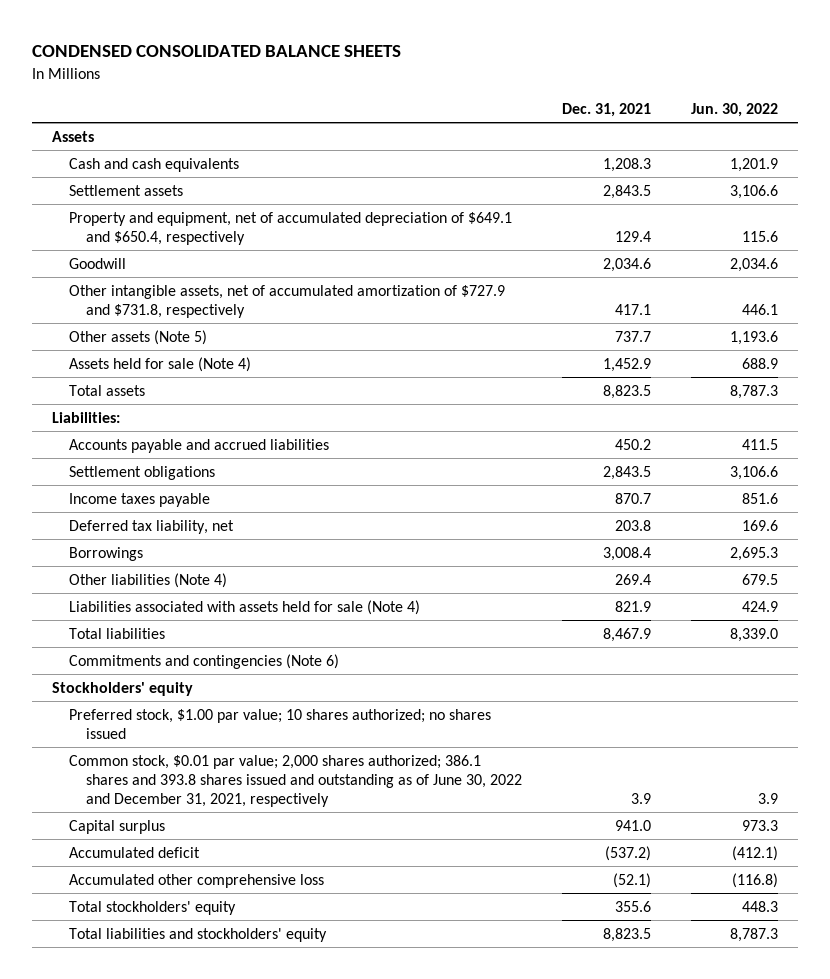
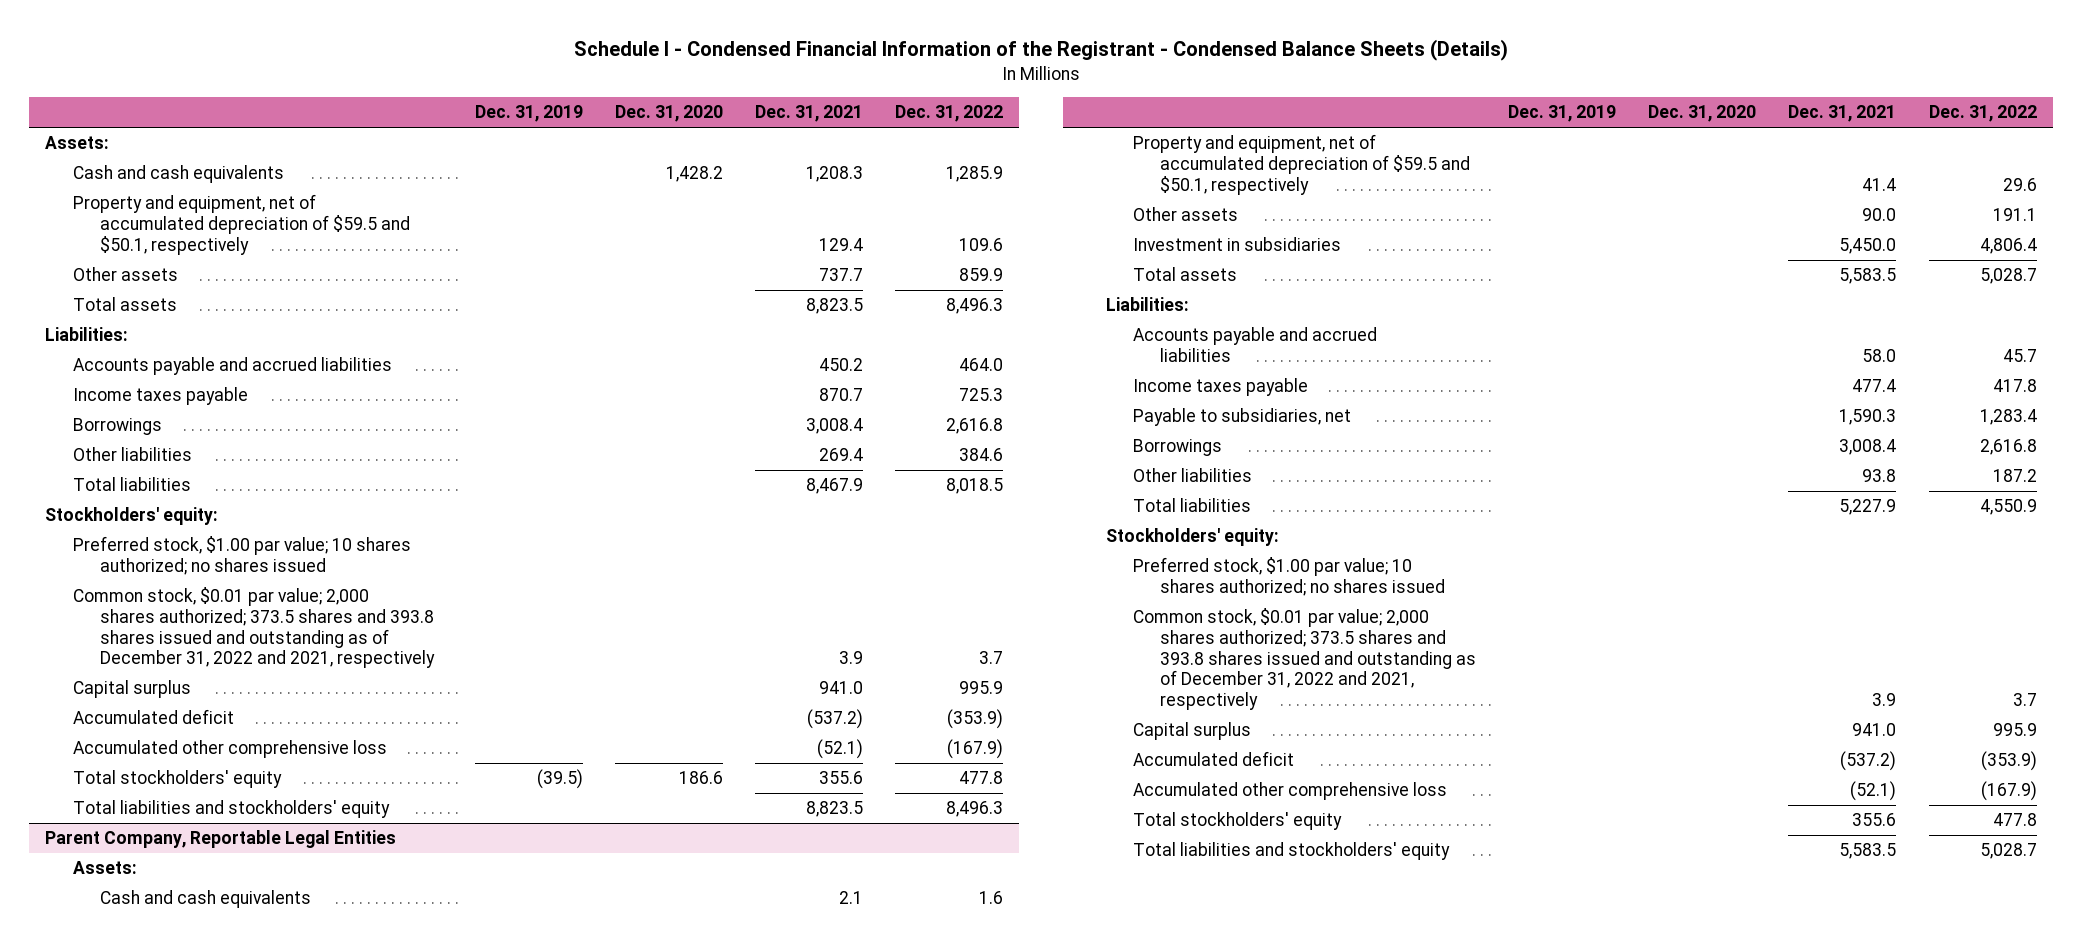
[32,45,402,58] CONDENSED CONSOLIDATED BALANCE SHEETS -> [573,39,1508,62] Schedule I - Condensed Financial Information of the Registrant - Condensed Balance Sheets (Details)
[691,102,779,117] Jun. 30, 2022 -> none
none -> [474,105,583,123] Dec. 31, 2019
none -> [614,105,723,123] Dec. 31, 2020
none -> [895,105,1004,123] Dec. 31, 2022
[52,130,95,142] Assets -> [45,136,110,150] Assets:
[69,184,184,196] Settlement assets -> none
[69,257,127,269] Goodwill -> none
[69,284,506,318] Other intangible assets, net of accumulated amortization of $727.9 and $731.8, respectively -> none
[69,356,252,372] Assets held for sale (Note 4) -> none
[69,211,513,245] Property and equipment, net of accumulated depreciation of $649.1 and $650.4, respectively -> [72,194,410,255] Property and equipment, net of accumulated depreciation of $59.5 and $50.1, respectively
[69,329,208,345] Other assets (Note 5) -> [72,267,178,282] Other assets
[69,465,216,480] Settlement obligations -> none
[69,519,235,534] Deferred tax liability, net -> none
[69,599,421,615] Liabilities associated with assets held for sale (Note 4) -> none
[69,572,228,588] Other liabilities (Note 4) -> [72,447,192,462] Other liabilities
[69,653,340,669] Commitments and contingencies (Note 6) -> none
[52,681,194,696] Stockholders' equity -> [45,507,219,526] Stockholders' equity:
[69,754,523,808] Common stock, $0.01 par value; 2,000 shares authorized; 386.1 shares and 393.8 shares issued and outstanding as of June 30, 2022 and December 31, 2021, respectively -> [72,587,435,669] Common stock, $0.01 par value; 2,000 shares authorized; 373.5 shares and 393.8 shares issued and outstanding as of December 31, 2022 and 2021, respectively
none -> [45,830,397,849] Parent Company, Reportable Legal Entities
none -> [72,861,137,875] Assets:
none -> [99,890,311,909] Cash and cash equivalents
none -> [1132,134,1471,195] Property and equipment, net of accumulated depreciation of $59.5 and $50.1, respectively
none -> [1132,207,1238,222] Other assets
none -> [1132,237,1341,252] Investment in subsidiaries
none -> [1132,267,1237,282] Total assets
none -> [1105,297,1189,312] Liabilities:
none -> [1132,327,1377,363] Accounts payable and accrued liabilities
none -> [1132,378,1308,397] Income taxes payable
none -> [1132,408,1351,427] Payable to subsidiaries, net
none -> [1132,439,1222,457] Borrowings
none -> [1132,468,1252,483] Other liabilities
none -> [1132,498,1251,513] Total liabilities
none -> [1105,528,1279,547] Stockholders' equity:
none -> [1132,557,1446,597] Preferred stock, $1.00 par value; 10 shares authorized; no shares issued
none -> [1132,608,1477,711] Common stock, $0.01 par value; 2,000 shares authorized; 373.5 shares and 393.8 shares issued and outstanding as of December 31, 2022 and 2021, respectively
none -> [1132,722,1251,741] Capital surplus
none -> [1132,751,1294,767] Accumulated deficit
none -> [1132,782,1447,801] Accumulated other comprehensive loss
none -> [1132,812,1342,831] Total stockholders' equity
none -> [1132,842,1450,861] Total liabilities and stockholders' equity

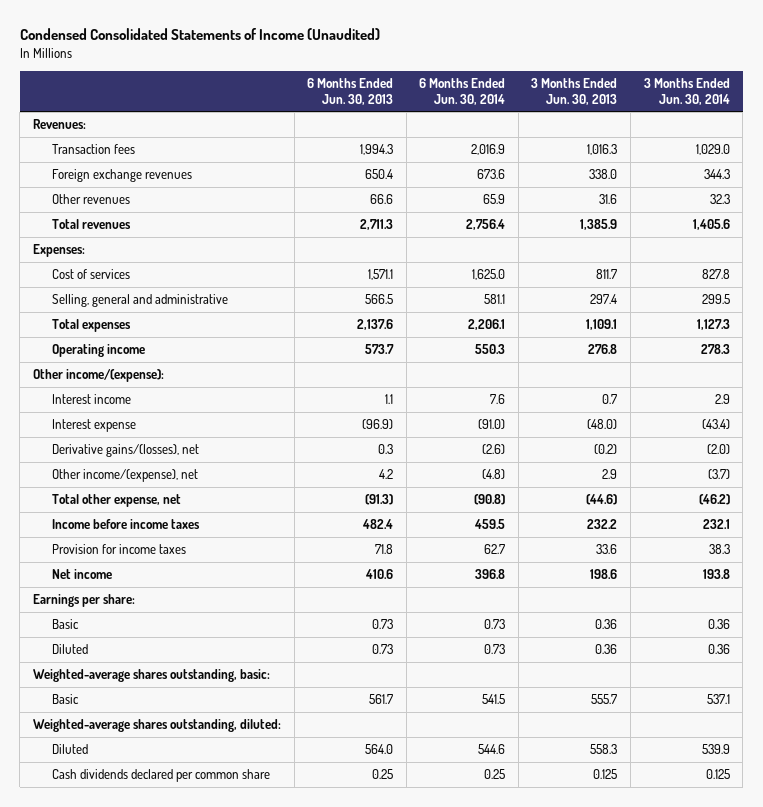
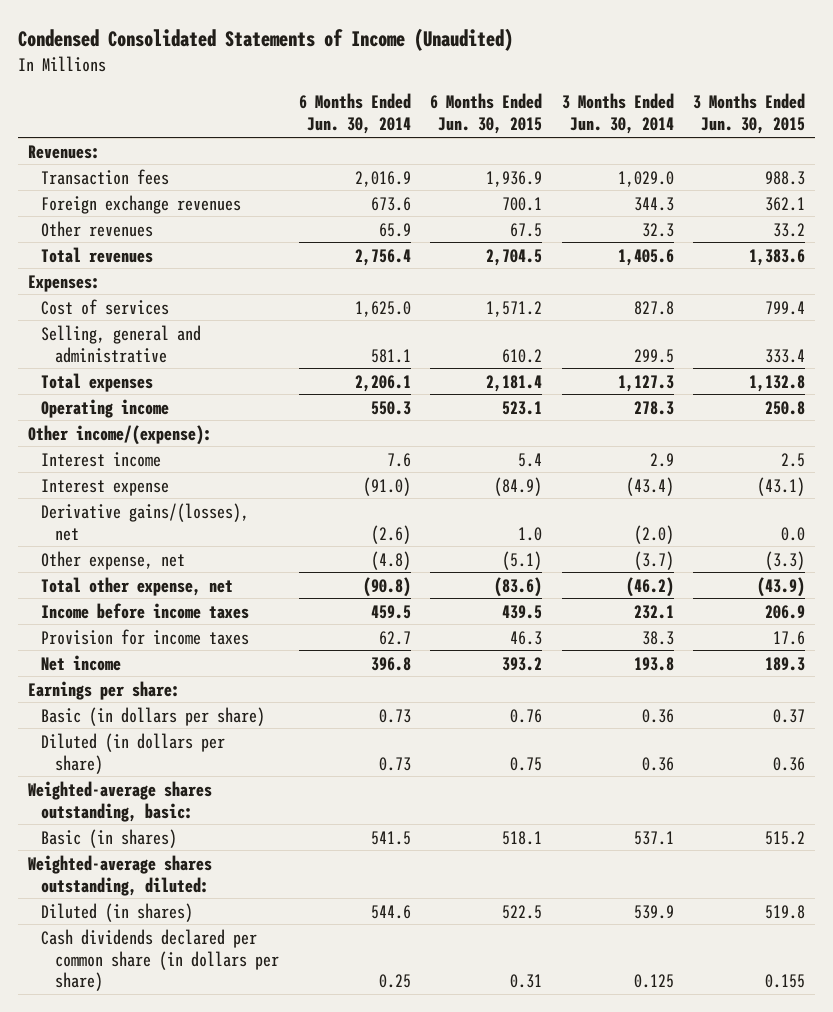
[307,78,394,105] 6 Months Ended Jun. 30, 2013 -> none
[531,78,618,105] 3 Months Ended Jun. 30, 2013 -> none
none -> [430,93,543,135] 6 Months Ended Jun. 30, 2015
none -> [693,93,806,135] 3 Months Ended Jun. 30, 2015
[52,469,199,483] Other income/(expense), net -> [41,550,186,570] Other expense, net
[52,619,80,630] Basic -> [41,706,266,726] Basic (in dollars per share)
[52,644,89,655] Diluted -> [41,732,226,774] Diluted (in dollars per share)
[52,694,80,705] Basic -> [41,828,178,848] Basic (in shares)
[52,744,89,755] Diluted -> [41,902,194,922] Diluted (in shares)
[52,769,271,783] Cash dividends declared per common share -> [41,928,280,992] Cash dividends declared per common share (in dollars per share)

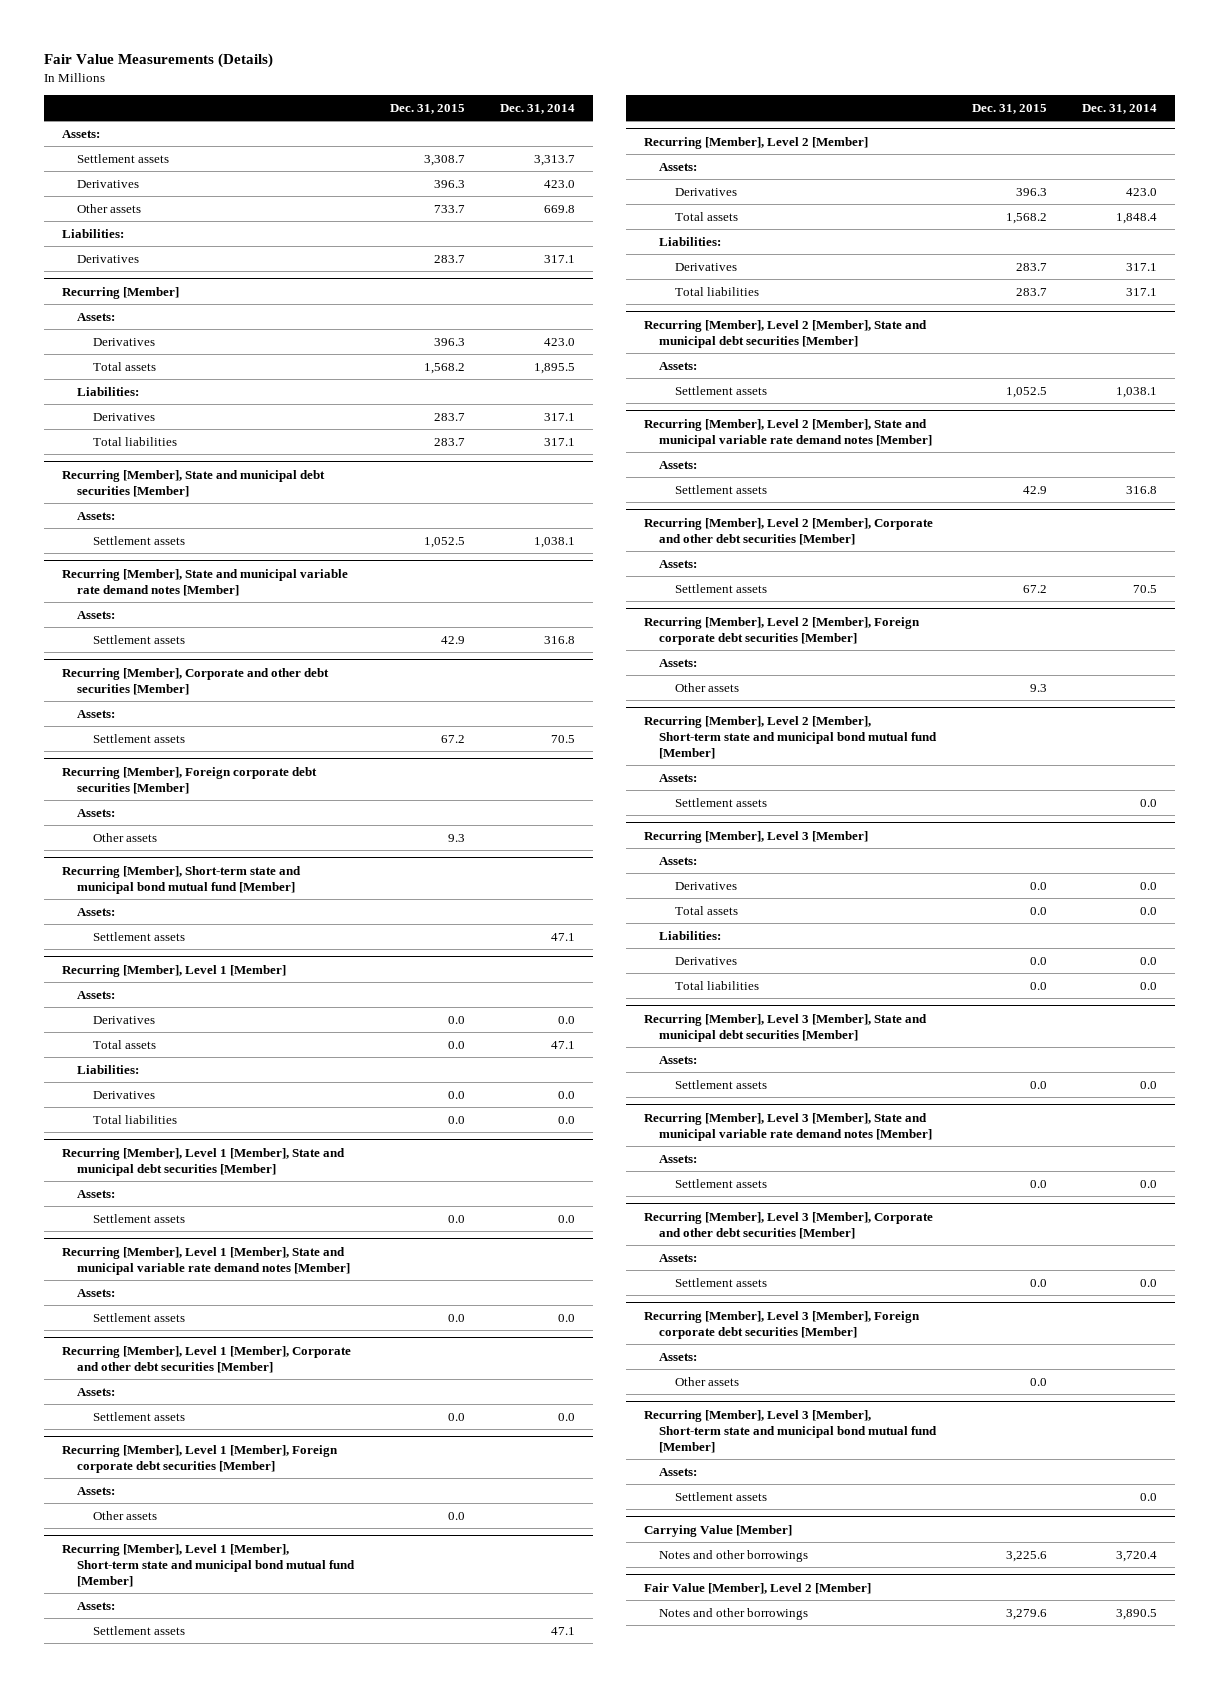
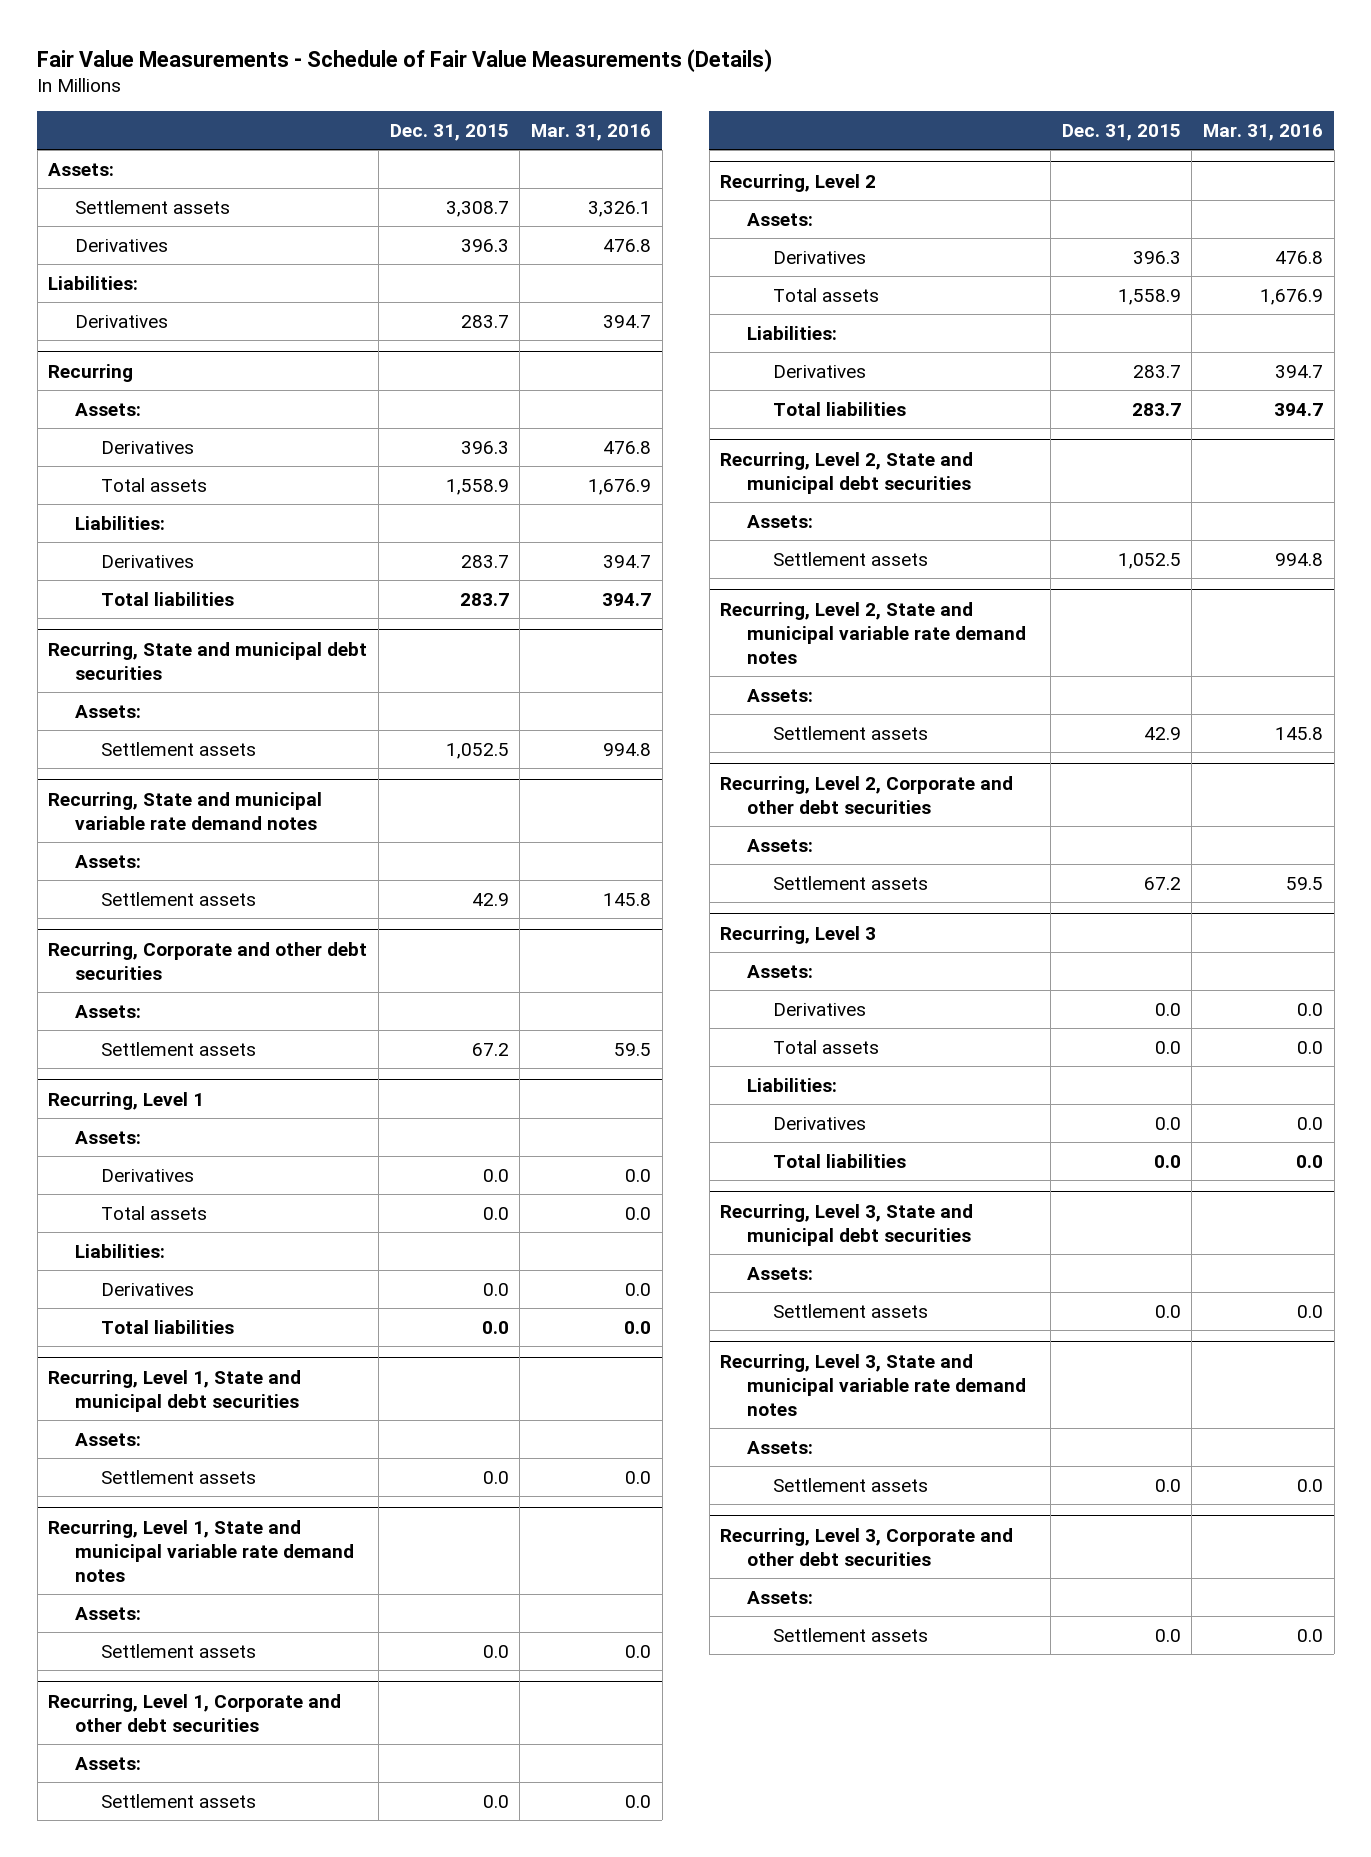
[44,53,274,69] Fair Value Measurements (Details) -> [37,48,773,72] Fair Value Measurements - Schedule of Fair Value Measurements (Details)
[500,104,576,115] Dec. 31, 2014 -> none
none -> [530,123,651,141] Mar. 31, 2016
[77,203,142,213] Other assets -> none
[61,286,179,299] Recurring [Member] -> [48,363,134,382] Recurring
[423,362,465,374] 1,568.2 -> [445,478,509,495] 1,558.9
[61,469,325,497] Recurring [Member], State and municipal debt securities [Member] -> [48,641,368,680] Recurring, State and municipal debt securities
[61,568,348,596] Recurring [Member], State and municipal variable rate demand notes [Member] -> [48,791,323,830] Recurring, State and municipal variable rate demand notes
[61,667,329,695] Recurring [Member], Corporate and other debt securities [Member] -> [48,941,368,980] Recurring, Corporate and other debt securities
[61,766,317,794] Recurring [Member], Foreign corporate debt securities [Member] -> none
[77,808,116,817] Assets: -> none
[93,832,158,842] Other assets -> none
[61,865,301,894] Recurring [Member], Short-term state and municipal bond mutual fund [Member] -> none
[77,907,116,916] Assets: -> none
[93,931,186,941] Settlement assets -> none
[61,964,286,977] Recurring [Member], Level 1 [Member] -> [48,1091,205,1110] Recurring, Level 1
[61,1147,345,1176] Recurring [Member], Level 1 [Member], State and municipal debt securities [Member] -> [48,1369,302,1412] Recurring, Level 1, State and municipal debt securities
[61,1246,351,1275] Recurring [Member], Level 1 [Member], State and municipal variable rate demand notes [Member] -> [48,1519,354,1582] Recurring, Level 1, State and municipal variable rate demand notes
[61,1345,351,1373] Recurring [Member], Level 1 [Member], Corporate and other debt securities [Member] -> [48,1693,342,1732] Recurring, Level 1, Corporate and other debt securities
[61,1444,338,1473] Recurring [Member], Level 1 [Member], Foreign corporate debt securities [Member] -> none
[77,1486,116,1495] Assets: -> none
[93,1510,158,1520] Other assets -> none
[61,1543,356,1587] Recurring [Member], Level 1 [Member], Short-term state and municipal bond mutual fund [Member] -> none
[77,1601,116,1610] Assets: -> none
[93,1625,186,1635] Settlement assets -> none
[643,136,868,149] Recurring [Member], Level 2 [Member] -> [720,173,877,192] Recurring, Level 2
[1005,212,1047,224] 1,568.2 -> [1117,288,1181,305] 1,558.9
[643,319,927,348] Recurring [Member], Level 2 [Member], State and municipal debt securities [Member] -> [720,451,974,494] Recurring, Level 2, State and municipal debt securities
[643,418,933,447] Recurring [Member], Level 2 [Member], State and municipal variable rate demand notes [Member] -> [720,601,1026,664] Recurring, Level 2, State and municipal variable rate demand notes
[643,517,933,545] Recurring [Member], Level 2 [Member], Corporate and other debt securities [Member] -> [720,775,1014,814] Recurring, Level 2, Corporate and other debt securities
[643,616,920,645] Recurring [Member], Level 2 [Member], Foreign corporate debt securities [Member] -> none
[659,658,698,667] Assets: -> none
[674,682,739,692] Other assets -> none
[643,715,938,759] Recurring [Member], Level 2 [Member], Short-term state and municipal bond mutual fund [Member] -> none
[659,773,698,782] Assets: -> none
[674,797,767,807] Settlement assets -> none
[643,830,868,843] Recurring [Member], Level 3 [Member] -> [720,925,877,944] Recurring, Level 3
[643,1013,927,1042] Recurring [Member], Level 3 [Member], State and municipal debt securities [Member] -> [720,1203,974,1246] Recurring, Level 3, State and municipal debt securities
[643,1112,933,1141] Recurring [Member], Level 3 [Member], State and municipal variable rate demand notes [Member] -> [720,1353,1026,1416] Recurring, Level 3, State and municipal variable rate demand notes
[643,1211,933,1239] Recurring [Member], Level 3 [Member], Corporate and other debt securities [Member] -> [720,1527,1014,1566] Recurring, Level 3, Corporate and other debt securities
[643,1310,920,1339] Recurring [Member], Level 3 [Member], Foreign corporate debt securities [Member] -> none
[659,1352,698,1361] Assets: -> none
[674,1376,739,1386] Other assets -> none
[643,1409,938,1453] Recurring [Member], Level 3 [Member], Short-term state and municipal bond mutual fund [Member] -> none
[659,1467,698,1476] Assets: -> none
[674,1491,767,1501] Settlement assets -> none
[643,1524,792,1537] Carrying Value [Member] -> none
[659,1549,809,1562] Notes and other borrowings -> none
[643,1582,871,1594] Fair Value [Member], Level 2 [Member] -> none
[659,1607,809,1620] Notes and other borrowings -> none

